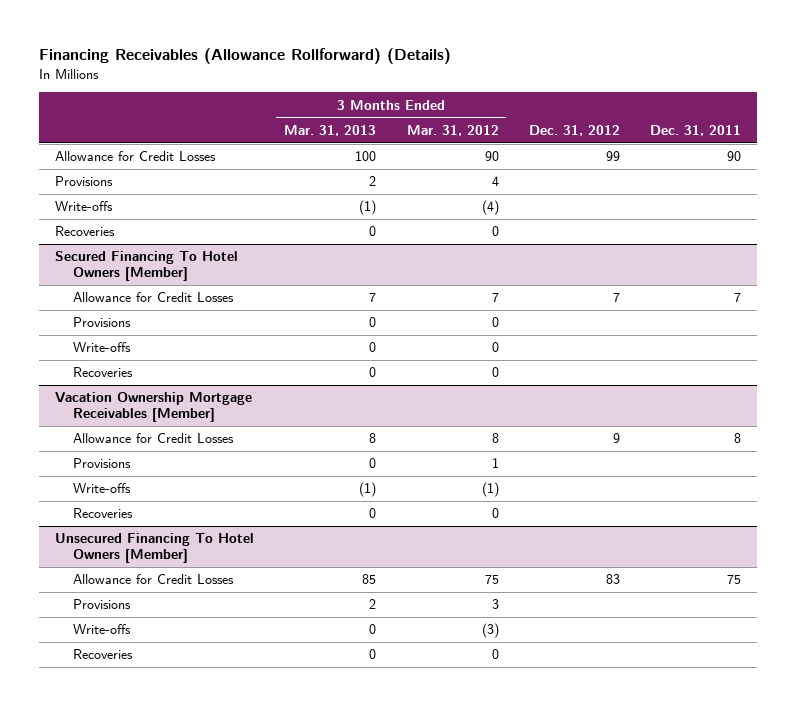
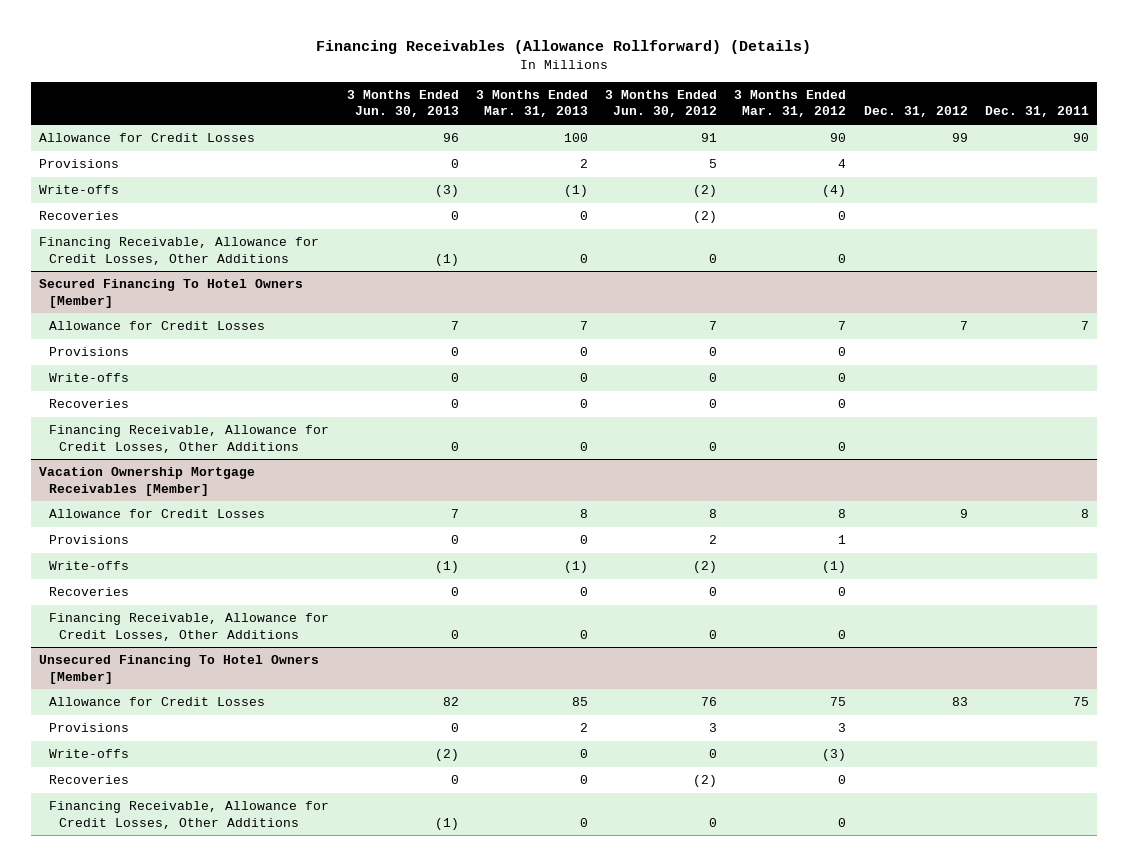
none -> [346,90,459,118] 3 Months Ended Jun. 30, 2013
none -> [605,90,718,118] 3 Months Ended Jun. 30, 2012
none -> [39,237,320,265] Financing Receivable, Allowance for Credit Losses, Other Additions
none -> [49,425,330,453] Financing Receivable, Allowance for Credit Losses, Other Additions
none -> [49,613,330,641] Financing Receivable, Allowance for Credit Losses, Other Additions
none -> [49,801,330,829] Financing Receivable, Allowance for Credit Losses, Other Additions

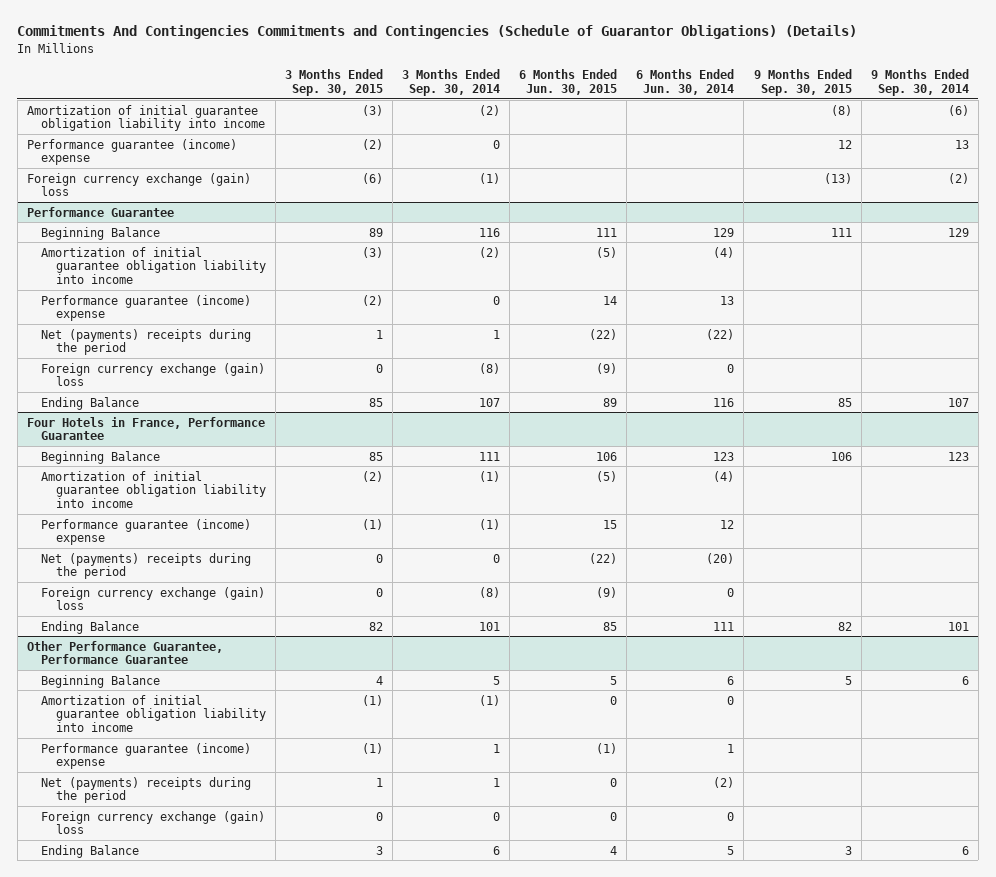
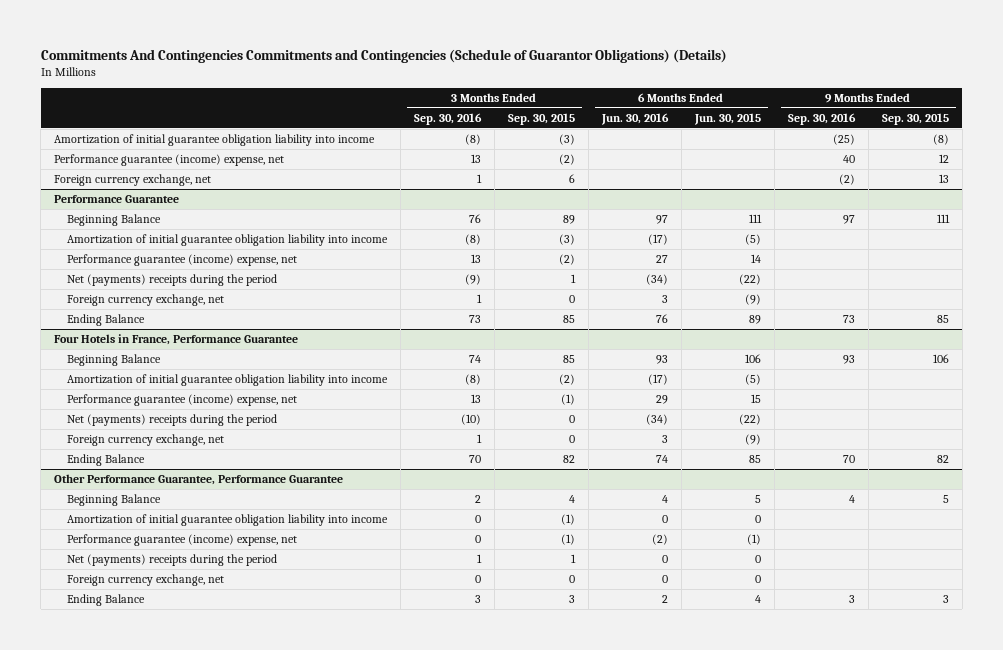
[402,69,501,97] 3 Months Ended Sep. 30, 2014 -> none
[636,69,735,96] 6 Months Ended Jun. 30, 2014 -> none
[870,69,969,97] 9 Months Ended Sep. 30, 2014 -> none
none -> [413,112,482,125] Sep. 30, 2016
none -> [600,112,669,125] Jun. 30, 2016
none -> [787,112,856,125] Sep. 30, 2016
[26,138,237,166] Performance guarantee (income) expense -> [54,154,285,167] Performance guarantee (income) expense, net
[26,172,251,197] Foreign currency exchange (gain) loss -> [54,174,212,187] Foreign currency exchange, net
[361,172,383,184] (6) -> [568,174,575,184] 6
[823,172,852,184] (13) -> [938,174,949,184] 13
[41,294,252,322] Performance guarantee (income) expense -> [66,254,297,267] Performance guarantee (income) expense, net
[41,362,266,387] Foreign currency exchange (gain) loss -> [66,294,224,307] Foreign currency exchange, net
[41,518,252,546] Performance guarantee (income) expense -> [66,394,297,407] Performance guarantee (income) expense, net
[41,586,266,611] Foreign currency exchange (gain) loss -> [66,434,224,447] Foreign currency exchange, net
[41,742,252,770] Performance guarantee (income) expense -> [66,534,297,547] Performance guarantee (income) expense, net
[41,810,266,835] Foreign currency exchange (gain) loss -> [66,574,224,587] Foreign currency exchange, net

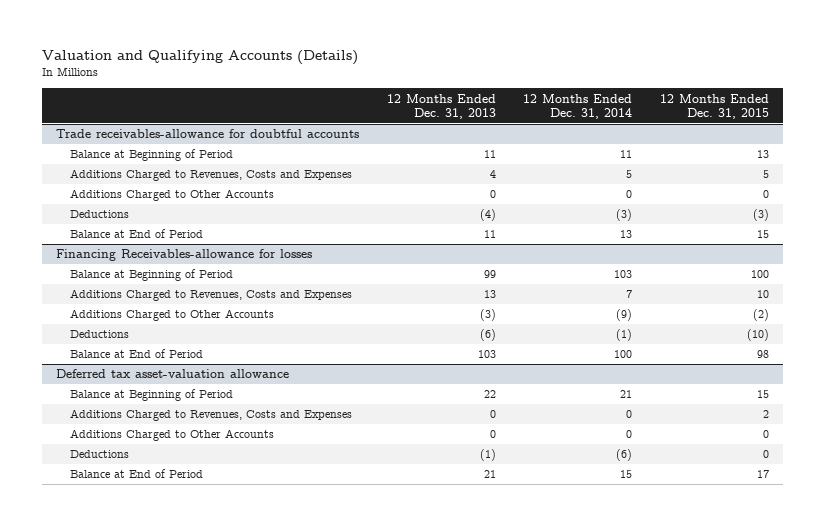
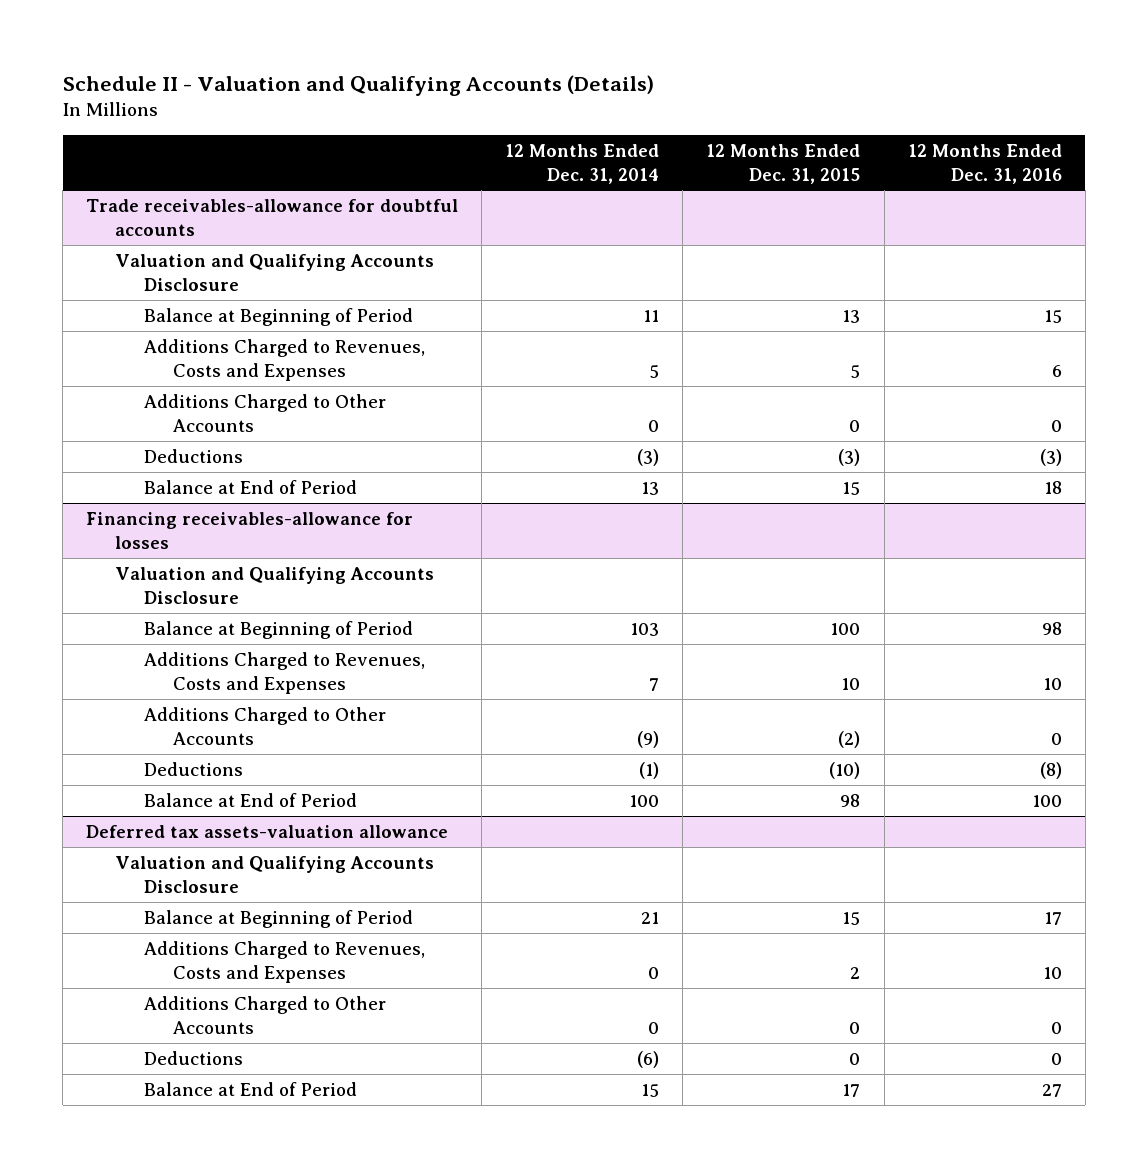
[41,50,358,66] Valuation and Qualifying Accounts (Details) -> [62,75,654,97] Schedule II - Valuation and Qualifying Accounts (Details)
[386,93,496,119] 12 Months Ended Dec. 31, 2013 -> none
none -> [907,143,1062,184] 12 Months Ended Dec. 31, 2016
none -> [115,253,435,291] Valuation and Qualifying Accounts Disclosure
[55,249,312,262] Financing Receivables-allowance for losses -> [86,511,414,549] Financing receivables-allowance for losses
none -> [115,566,435,604] Valuation and Qualifying Accounts Disclosure
[55,369,289,379] Deferred tax asset-valuation allowance -> [86,824,449,838] Deferred tax assets-valuation allowance
none -> [115,855,435,893] Valuation and Qualifying Accounts Disclosure

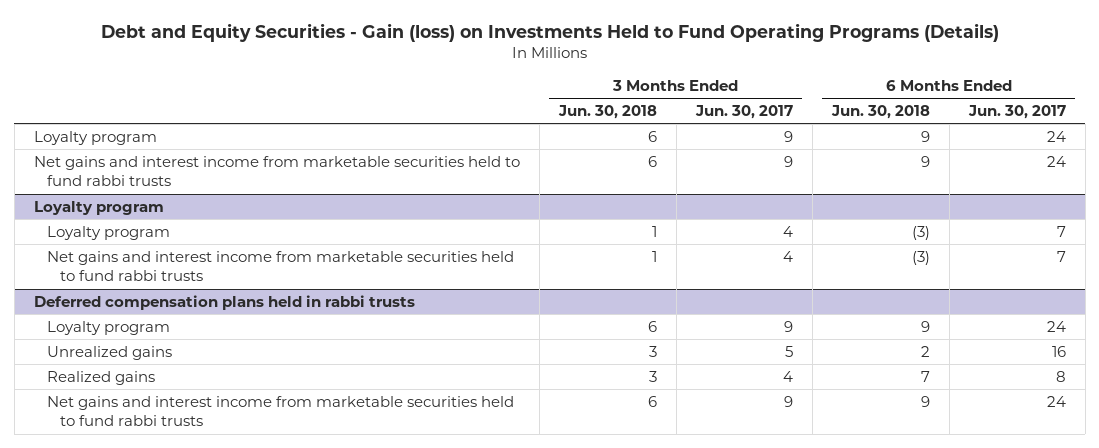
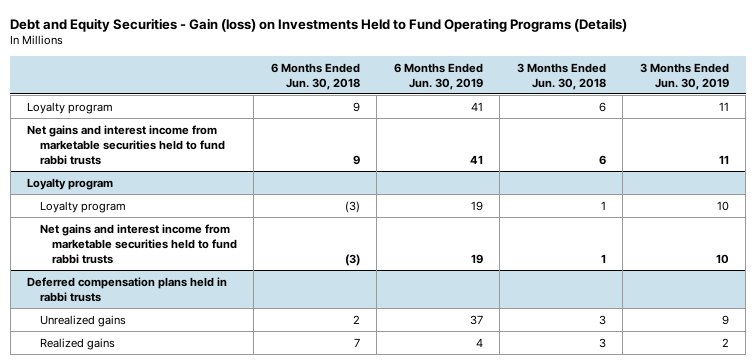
[694,105,793,120] Jun. 30, 2017 -> none
[967,105,1066,120] Jun. 30, 2017 -> none
none -> [393,62,483,90] 6 Months Ended Jun. 30, 2019
none -> [639,62,729,90] 3 Months Ended Jun. 30, 2019
[46,320,170,335] Loyalty program -> none
[46,395,514,427] Net gains and interest income from marketable securities held to fund rabbi trusts -> none

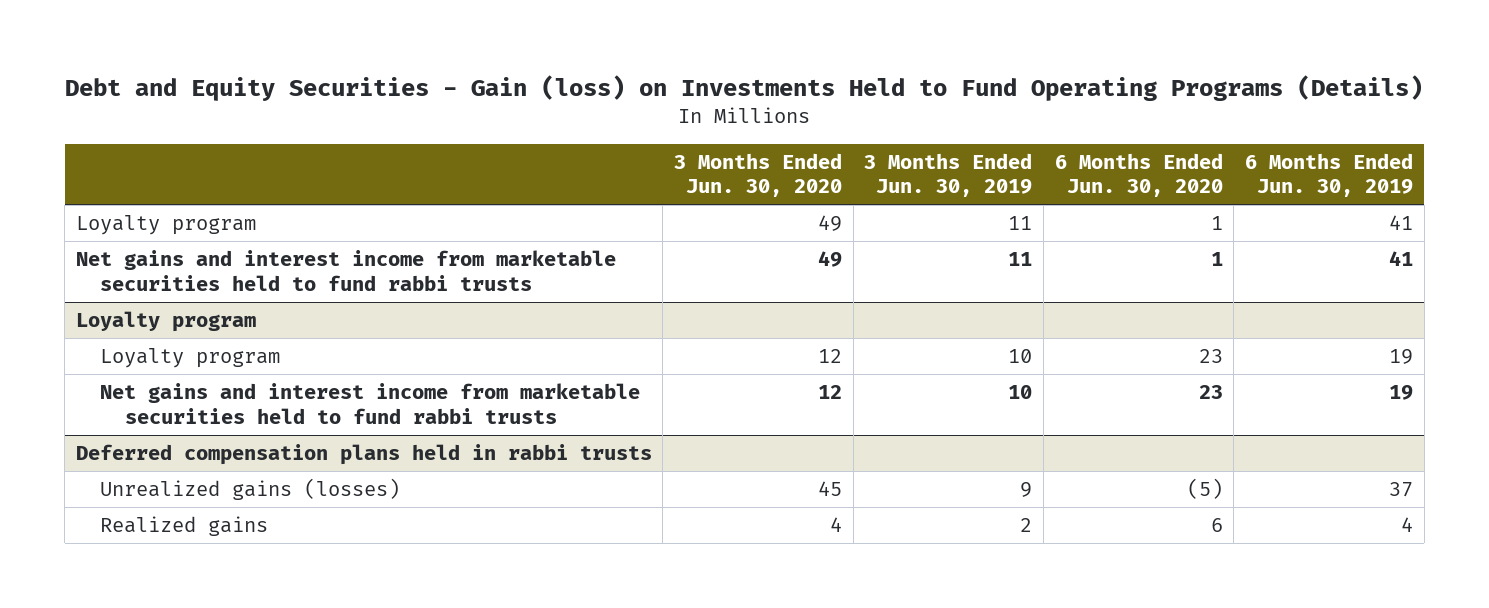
[270,62,360,90] 6 Months Ended Jun. 30, 2018 -> none
[516,62,606,90] 3 Months Ended Jun. 30, 2018 -> none
none -> [674,152,843,198] 3 Months Ended Jun. 30, 2020
none -> [1054,152,1223,198] 6 Months Ended Jun. 30, 2020
[39,314,126,327] Unrealized gains -> [100,478,401,501] Unrealized gains (losses)

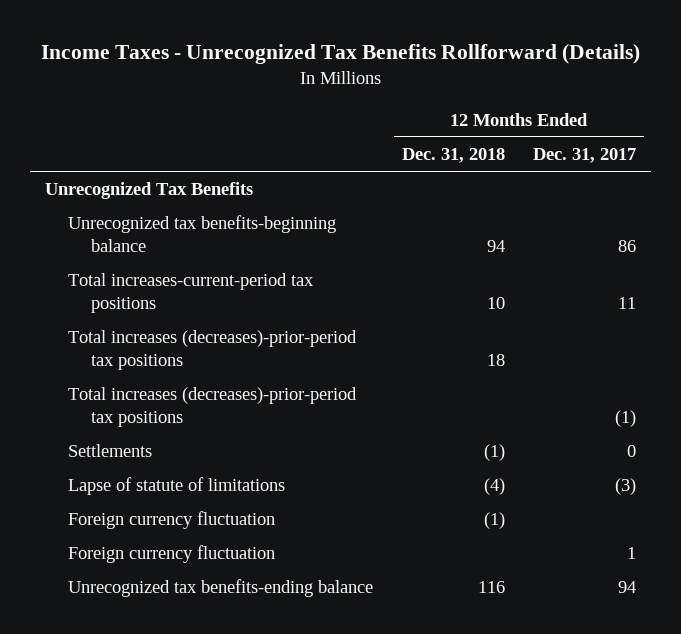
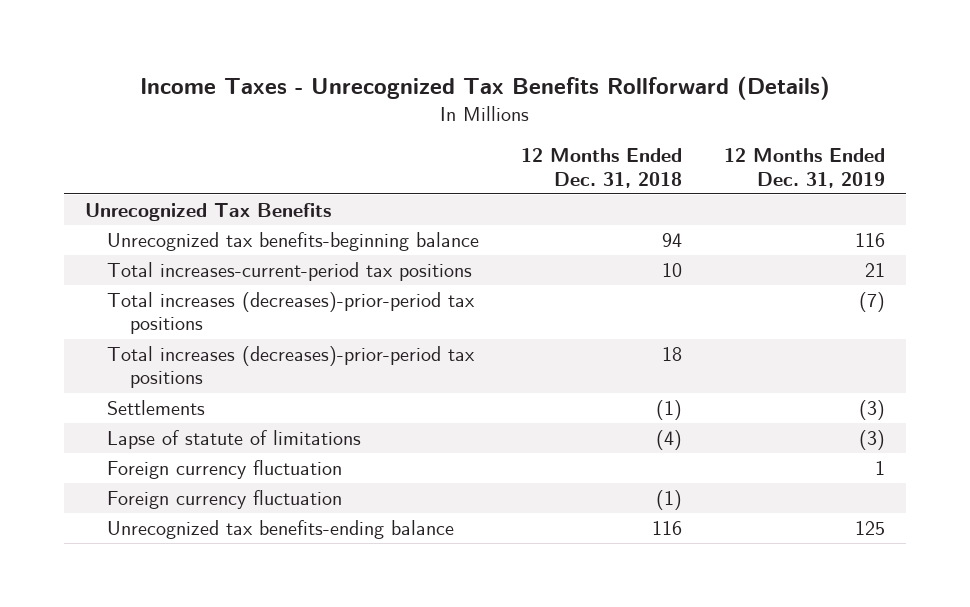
[533,148,637,164] Dec. 31, 2017 -> none
none -> [723,148,885,188] 12 Months Ended Dec. 31, 2019
[67,330,357,370] Total increases (decreases)-prior-period tax positions -> [107,346,476,389] Total increases (decreases)-prior-period tax positions
[67,511,275,530] Foreign currency fluctuation -> [107,490,343,510] Foreign currency fluctuation

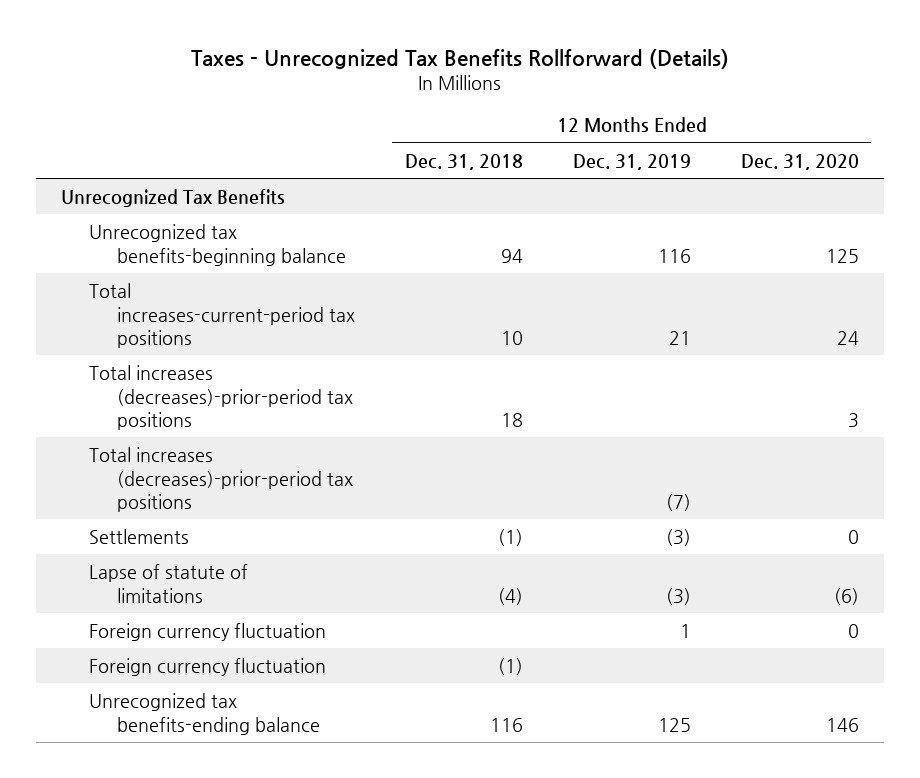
[139,76,830,101] Income Taxes - Unrecognized Tax Benefits Rollforward (Details) -> [191,48,730,69] Taxes - Unrecognized Tax Benefits Rollforward (Details)
none -> [740,153,859,170] Dec. 31, 2020
[107,292,476,335] Total increases (decreases)-prior-period tax positions -> [89,447,353,513] Total increases (decreases)-prior-period tax positions

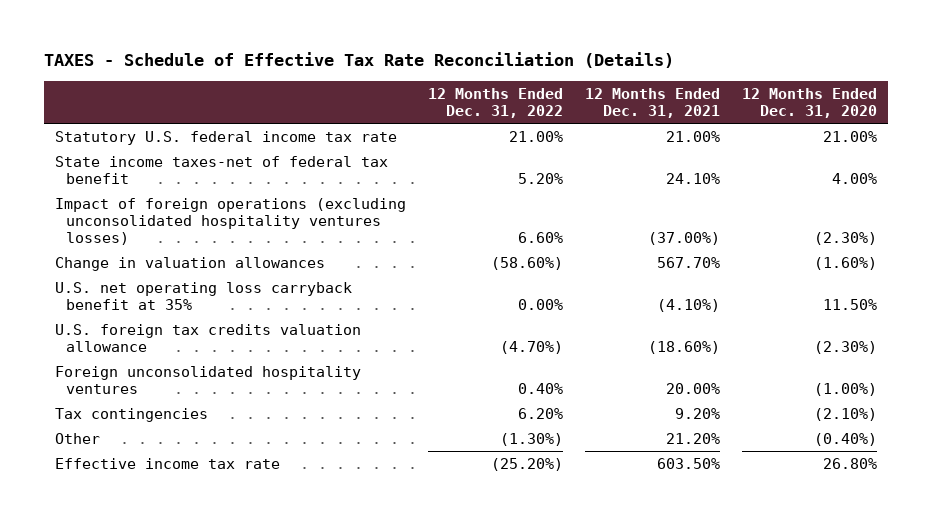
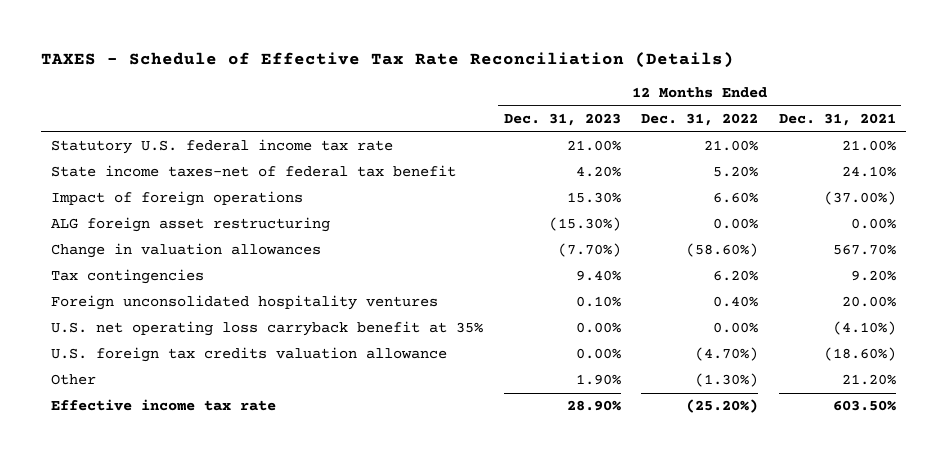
[741,87,877,118] 12 Months Ended Dec. 31, 2020 -> none
none -> [503,113,621,127] Dec. 31, 2023
[54,197,406,245] Impact of foreign operations (excluding unconsolidated hospitality ventures losses) -> [51,191,304,207] Impact of foreign operations
none -> [51,217,331,233] ALG foreign asset restructuring
[54,407,208,422] Tax contingencies -> [51,269,205,285] Tax contingencies
[54,365,361,394] Foreign unconsolidated hospitality ventures -> [51,295,439,311] Foreign unconsolidated hospitality ventures

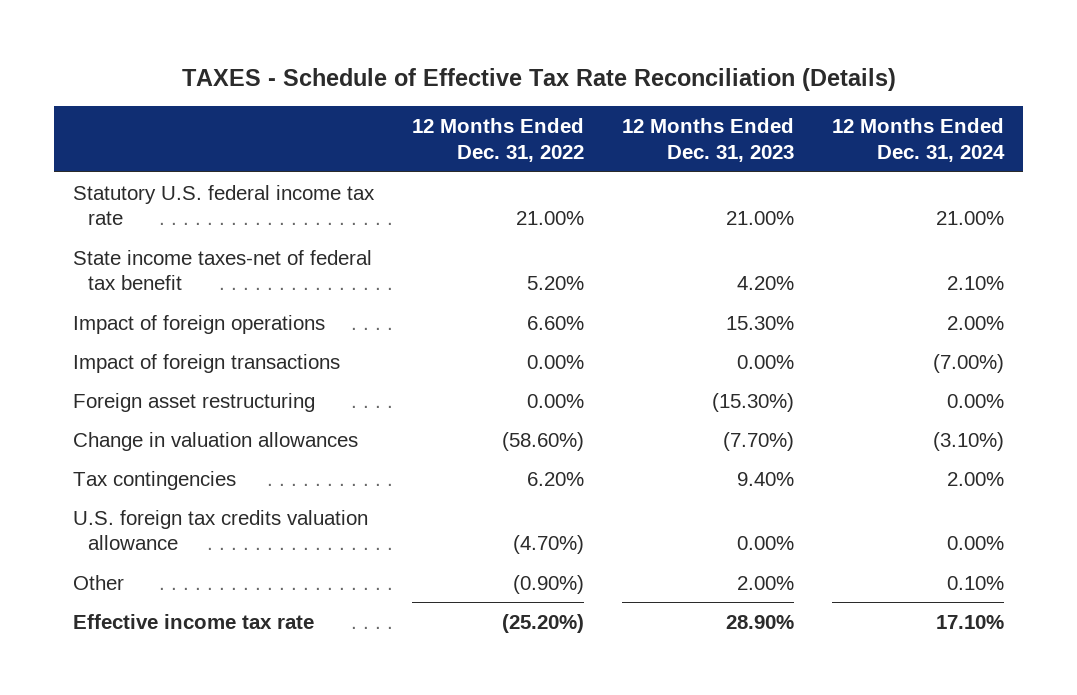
[778,113,896,127] Dec. 31, 2021 -> none
none -> [831,118,1005,162] 12 Months Ended Dec. 31, 2024
none -> [73,353,341,373] Impact of foreign transactions
[51,217,331,233] ALG foreign asset restructuring -> [73,392,316,412] Foreign asset restructuring
[51,295,439,311] Foreign unconsolidated hospitality ventures -> none
[51,321,484,337] U.S. net operating loss carryback benefit at 35% -> none
[575,374,621,386] 1.90% -> [736,575,794,590] 2.00%
[695,373,759,388] (1.30%) -> [513,574,585,594] (0.90%)

